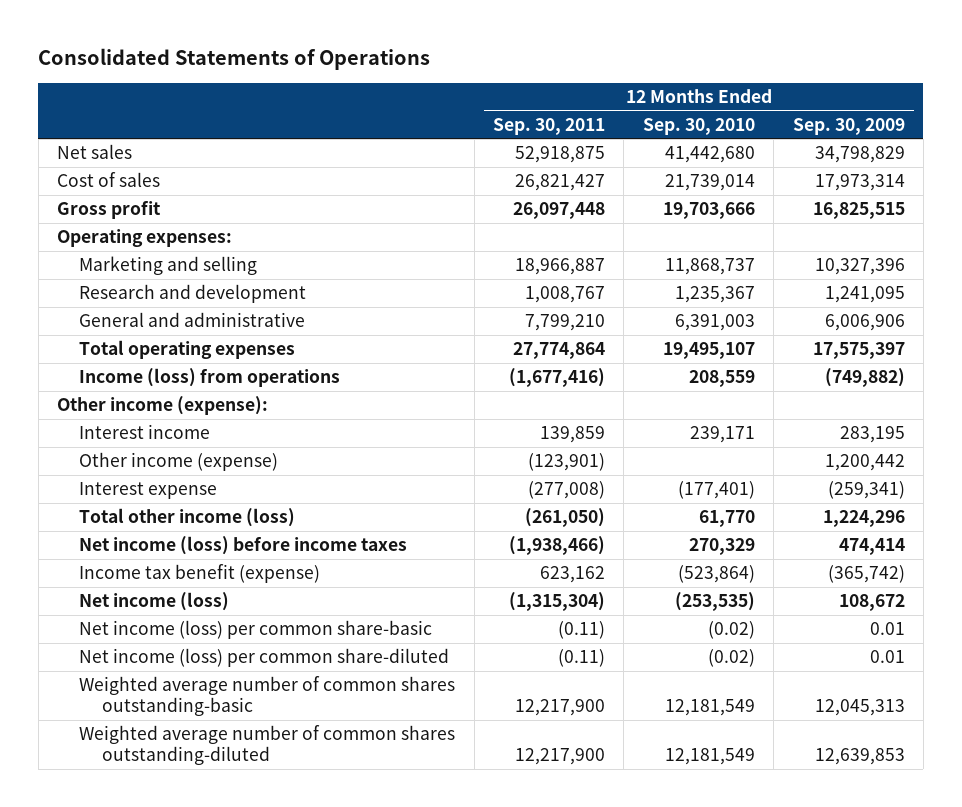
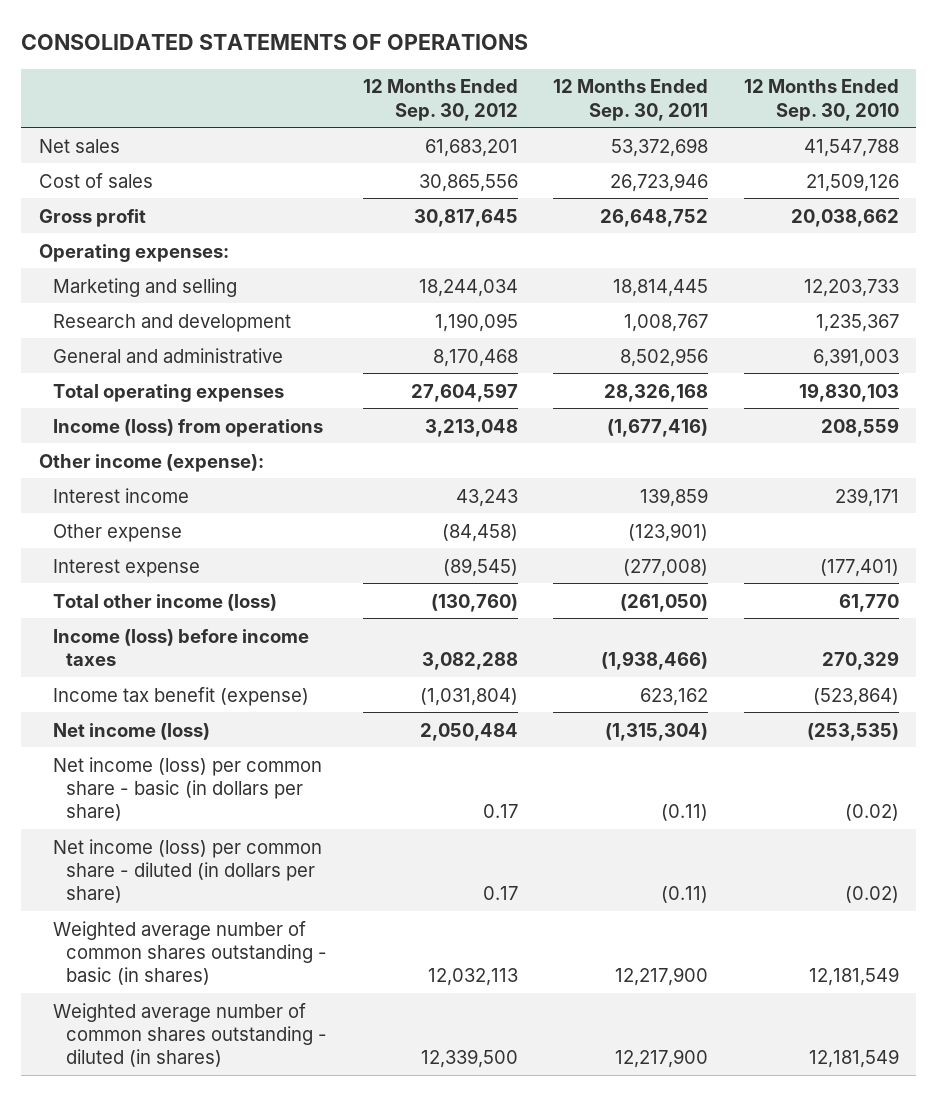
[38,48,431,71] Consolidated Statements of Operations -> [21,34,529,51] CONSOLIDATED STATEMENTS OF OPERATIONS
[792,117,905,135] Sep. 30, 2009 -> none
none -> [362,79,518,121] 12 Months Ended Sep. 30, 2012
[515,146,606,164] 52,918,875 -> [611,137,709,157] 53,372,698
[664,146,755,164] 41,442,680 -> [803,138,899,157] 41,547,788
[515,174,606,192] 26,821,427 -> [610,172,709,192] 26,723,946
[664,174,755,192] 21,739,014 -> [805,172,899,192] 21,509,126
[513,202,606,220] 26,097,448 -> [600,208,709,227] 26,648,752
[662,202,755,220] 19,703,666 -> [790,208,899,227] 20,038,662
[515,258,606,276] 18,966,887 -> [613,278,709,297] 18,814,445
[664,258,755,276] 11,868,737 -> [803,278,899,297] 12,203,733
[525,314,606,332] 7,799,210 -> [620,347,709,367] 8,502,956
[513,342,606,360] 27,774,864 -> [604,383,709,402] 28,326,168
[662,342,755,360] 19,495,107 -> [798,382,899,402] 19,830,103
[79,452,279,472] Other income (expense) -> [52,523,182,542] Other expense
[79,536,408,556] Net income (loss) before income taxes -> [52,628,309,666] Income (loss) before income taxes
[79,620,433,640] Net income (loss) per common share-basic -> [52,756,322,821] Net income (loss) per common share - basic (in dollars per share)
[79,648,450,668] Net income (loss) per common share-diluted -> [52,838,322,903] Net income (loss) per common share - diluted (in dollars per share)
[79,676,456,717] Weighted average number of common shares outstanding-basic -> [52,920,328,985] Weighted average number of common shares outstanding - basic (in shares)
[79,725,456,766] Weighted average number of common shares outstanding-diluted -> [52,1002,328,1067] Weighted average number of common shares outstanding - diluted (in shares)

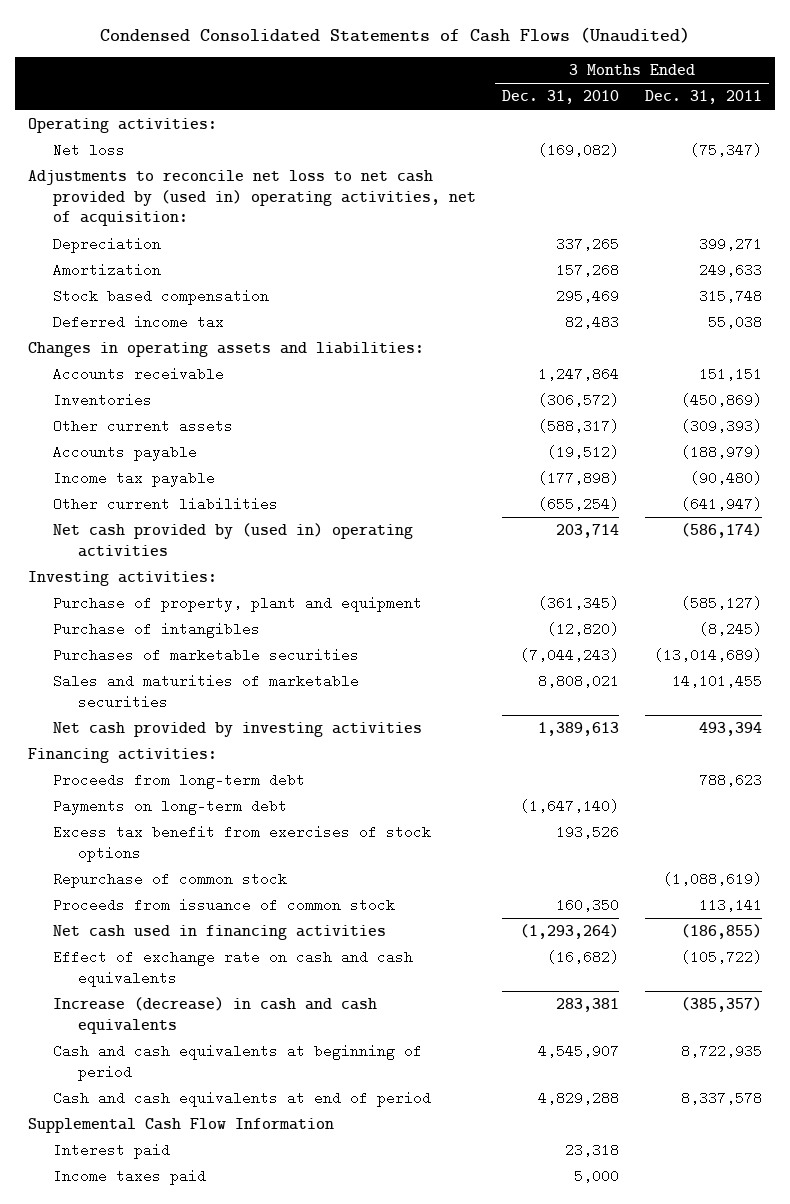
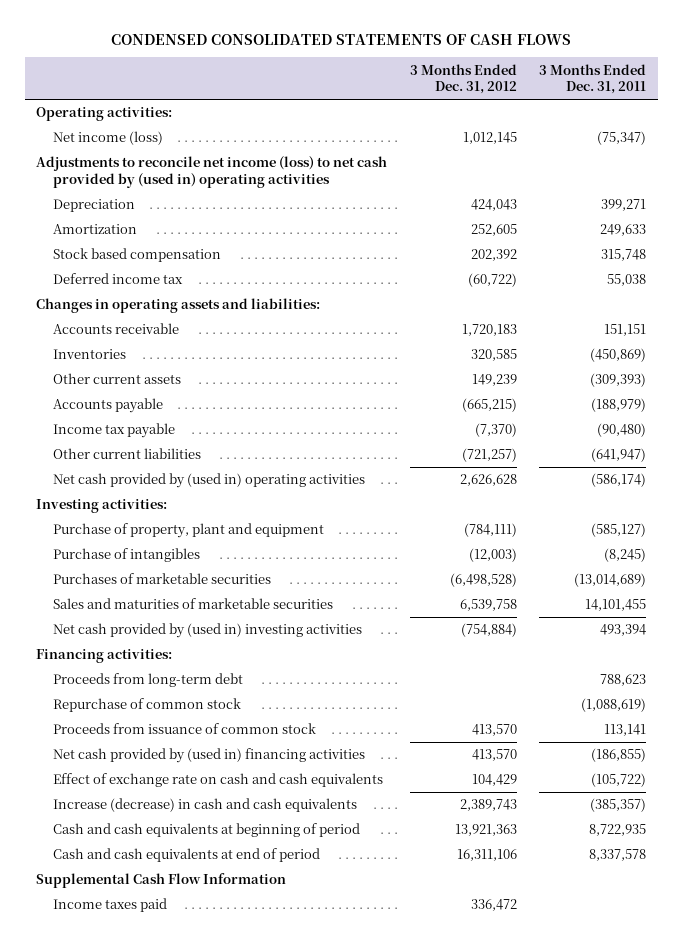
[100,26,691,43] Condensed Consolidated Statements of Cash Flows (Unaudited) -> [111,33,572,45] CONDENSED CONSOLIDATED STATEMENTS OF CASH FLOWS
[502,90,620,105] Dec. 31, 2010 -> none
none -> [409,63,517,95] 3 Months Ended Dec. 31, 2012
[52,143,125,158] Net loss -> [52,131,163,146] Net income (loss)
[28,170,476,227] Adjustments to reconcile net loss to net cash provided by (used in) operating activities, net of acquisition: -> [36,156,388,188] Adjustments to reconcile net income (loss) to net cash provided by (used in) operating activities
[52,722,422,738] Net cash provided by investing activities -> [52,623,362,639] Net cash provided by (used in) investing activities
[52,799,287,816] Payments on long-term debt -> none
[52,825,431,862] Excess tax benefit from exercises of stock options -> none
[52,925,386,941] Net cash used in financing activities -> [52,748,365,764] Net cash provided by (used in) financing activities
[52,1143,170,1160] Interest paid -> none

